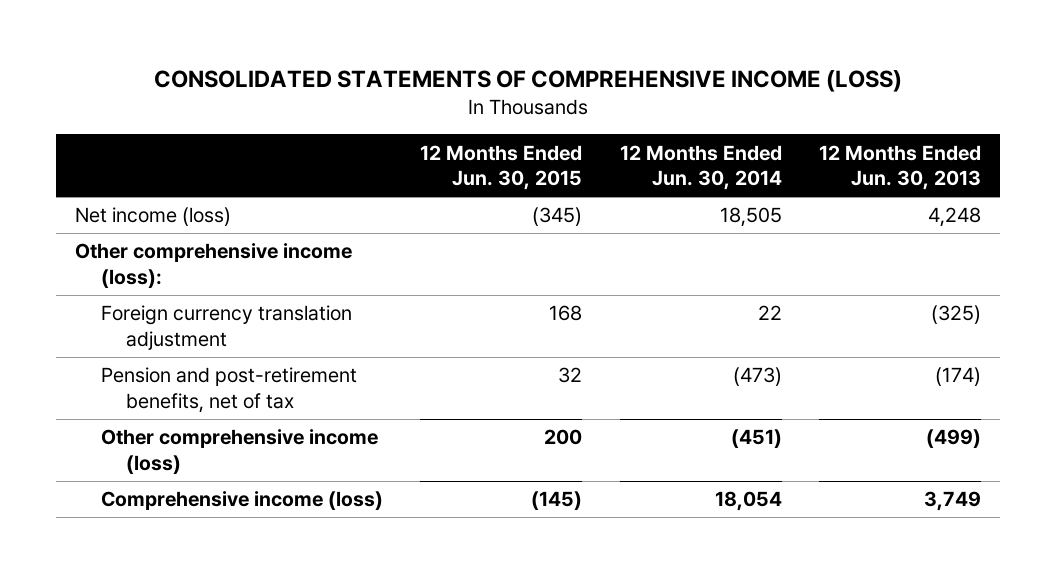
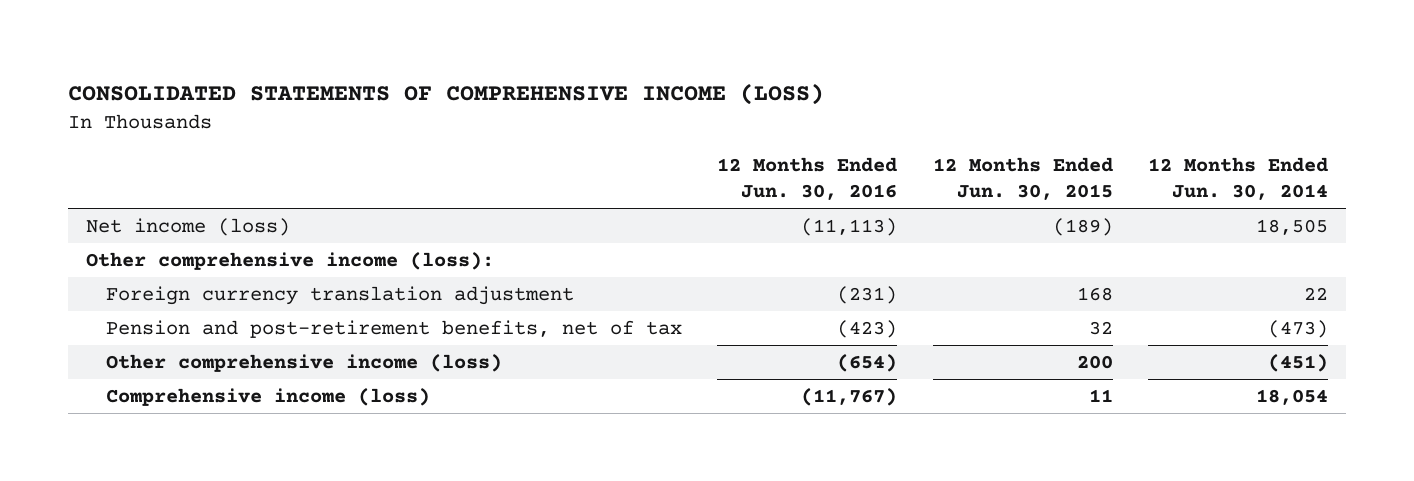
[819,144,982,191] 12 Months Ended Jun. 30, 2013 -> none
none -> [717,156,898,201] 12 Months Ended Jun. 30, 2016
[532,207,583,227] (345) -> [1052,217,1113,236] (189)
[531,491,583,511] (145) -> [1088,388,1113,402] 11

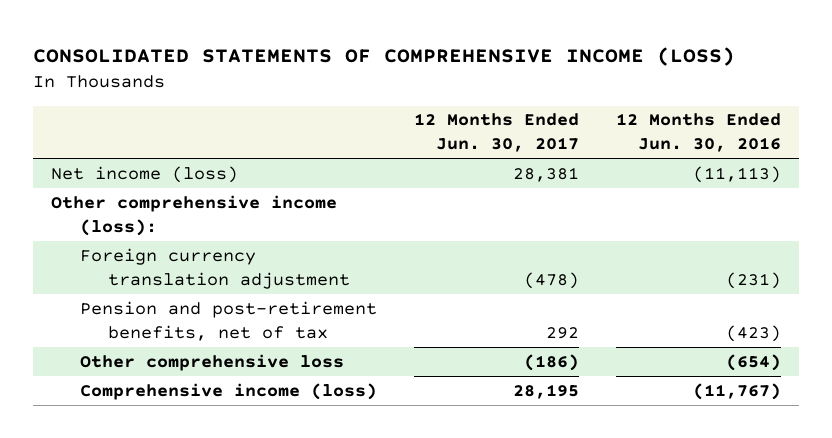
[932,156,1113,201] 12 Months Ended Jun. 30, 2015 -> none
[1148,156,1329,201] 12 Months Ended Jun. 30, 2014 -> none
none -> [413,113,579,153] 12 Months Ended Jun. 30, 2017
[105,353,502,372] Other comprehensive income (loss) -> [79,353,344,371] Other comprehensive loss

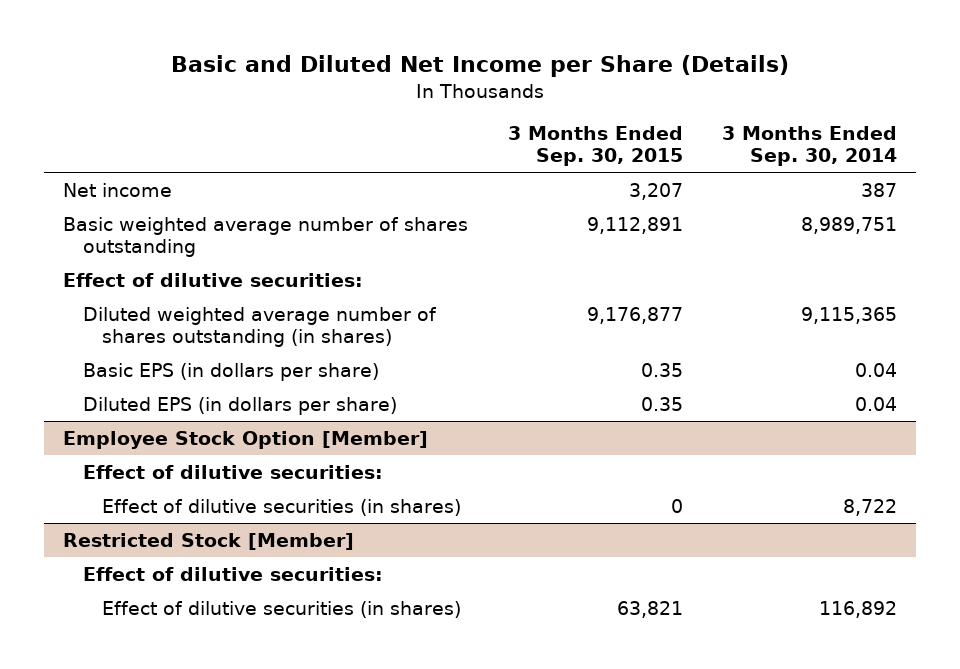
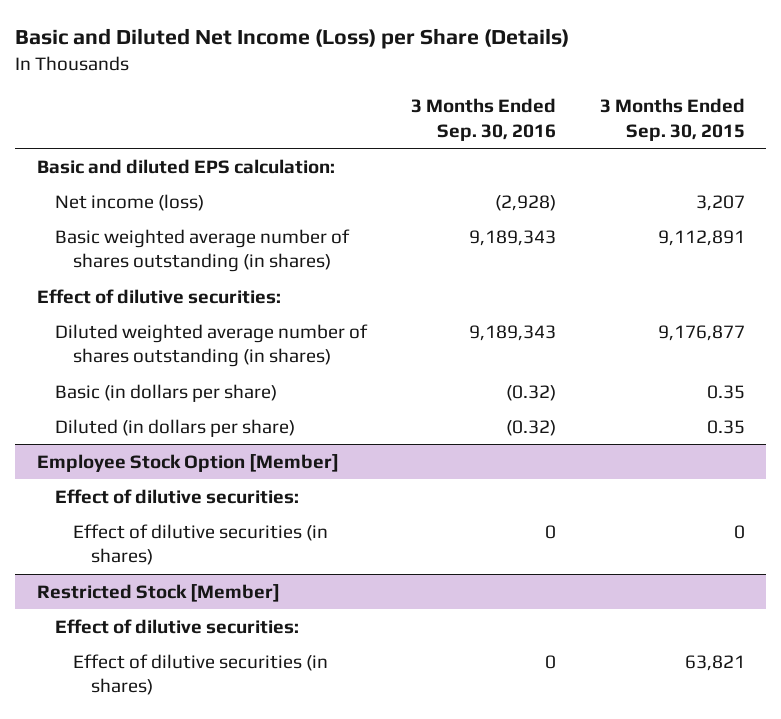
[171,55,790,78] Basic and Diluted Net Income per Share (Details) -> [15,28,570,50] Basic and Diluted Net Income (Loss) per Share (Details)
[721,126,897,166] 3 Months Ended Sep. 30, 2014 -> none
none -> [410,98,556,141] 3 Months Ended Sep. 30, 2016
none -> [36,158,335,174] Basic and diluted EPS calculation:
[63,183,173,198] Net income -> [54,193,204,211] Net income (loss)
[63,217,469,257] Basic weighted average number of shares outstanding -> [54,228,350,273] Basic weighted average number of shares outstanding (in shares)
[82,363,379,382] Basic EPS (in dollars per share) -> [54,383,277,402] Basic (in dollars per share)
[82,397,397,416] Diluted EPS (in dollars per share) -> [54,418,295,437] Diluted (in dollars per share)

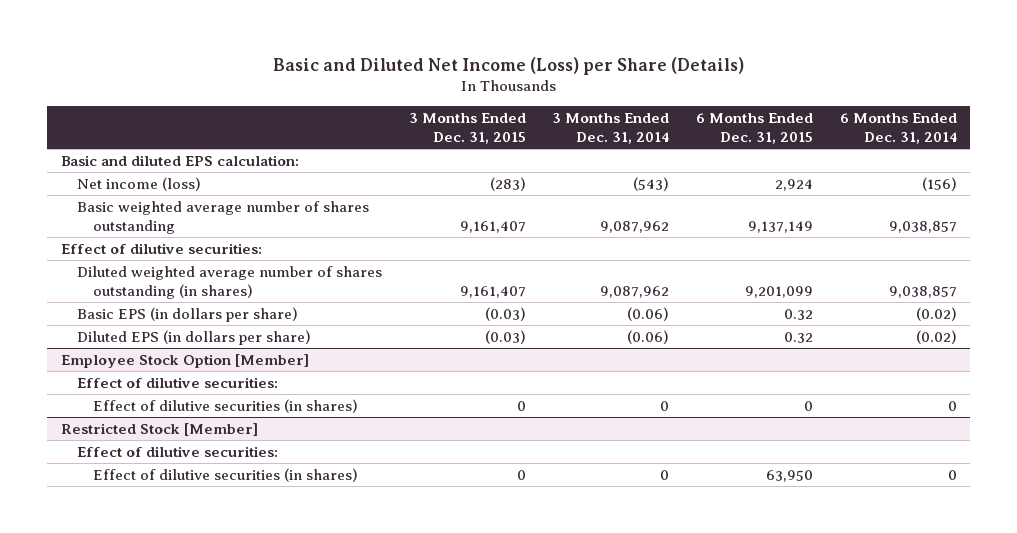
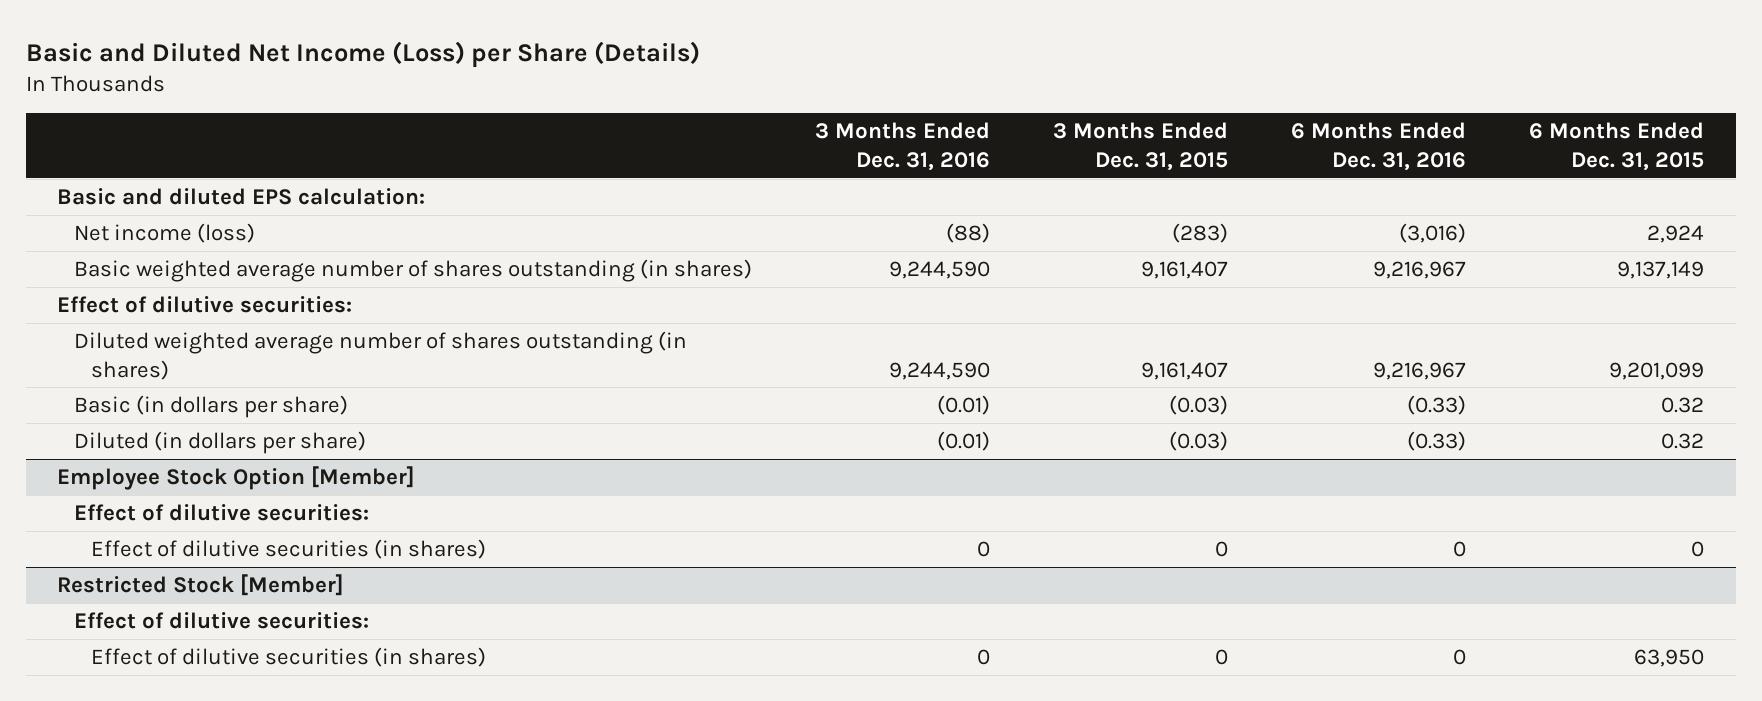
[552,112,670,144] 3 Months Ended Dec. 31, 2014 -> none
[839,112,957,144] 6 Months Ended Dec. 31, 2014 -> none
none -> [815,122,991,171] 3 Months Ended Dec. 31, 2016
none -> [1291,122,1467,171] 6 Months Ended Dec. 31, 2016
[77,200,370,234] Basic weighted average number of shares outstanding -> [74,258,753,282] Basic weighted average number of shares outstanding (in shares)
[77,306,299,322] Basic EPS (in dollars per share) -> [74,394,349,418] Basic (in dollars per share)
[77,329,312,345] Diluted EPS (in dollars per share) -> [74,430,367,454] Diluted (in dollars per share)

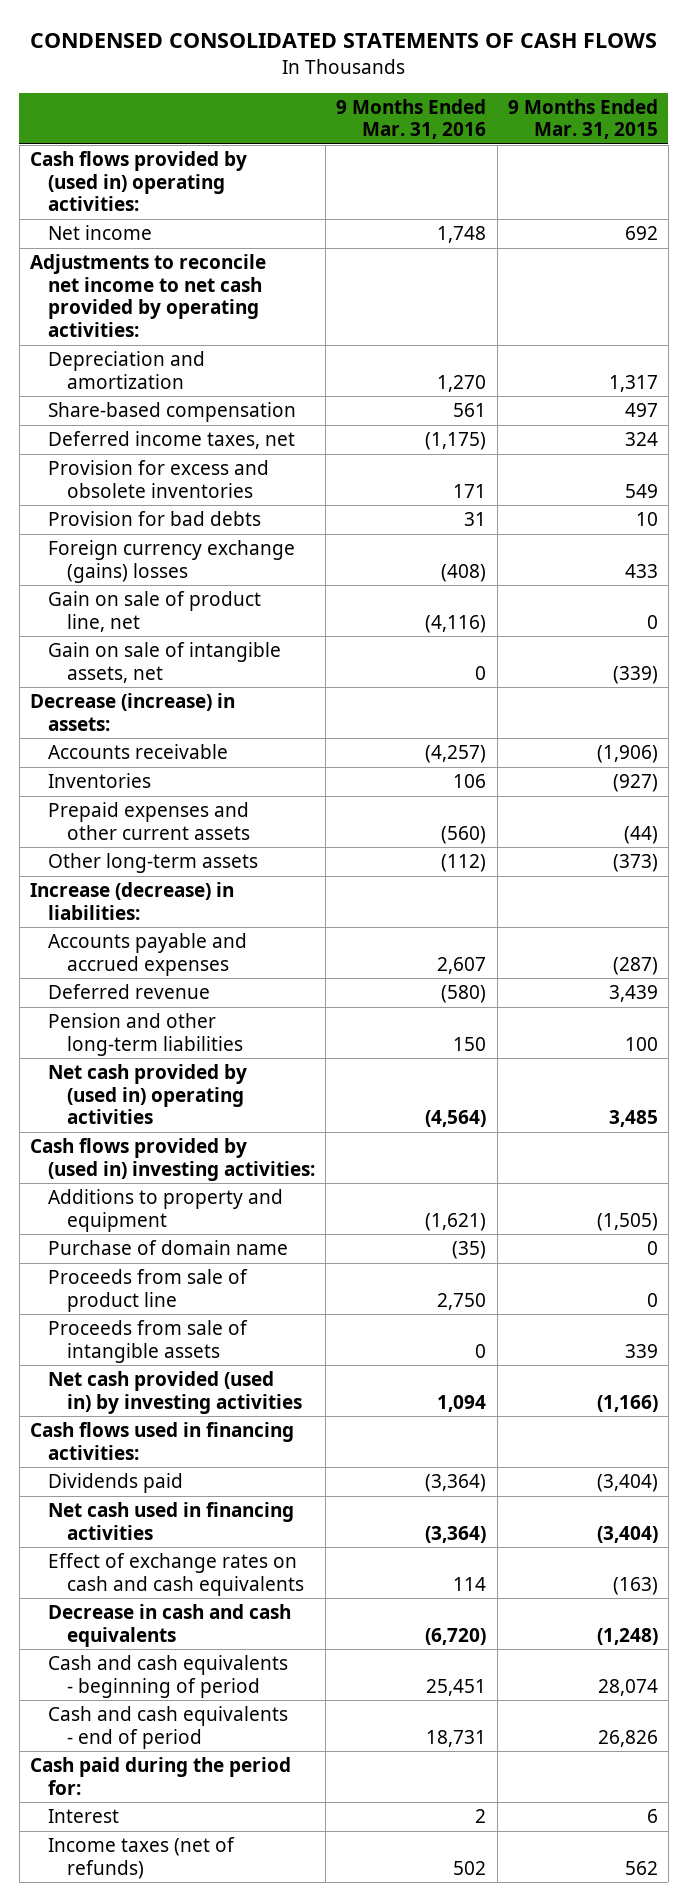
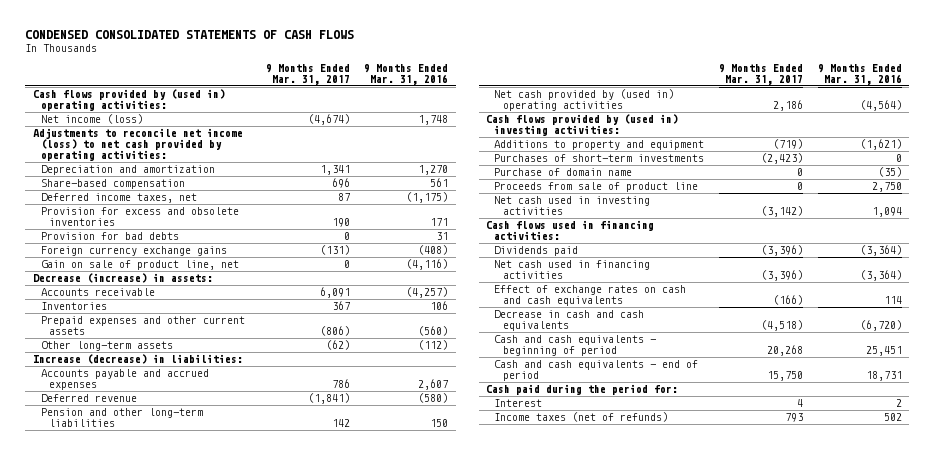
[507,98,658,140] 9 Months Ended Mar. 31, 2015 -> none
none -> [265,63,350,85] 9 Months Ended Mar. 31, 2017
[48,225,153,241] Net income -> [40,114,143,125] Net income (loss)
[29,254,266,338] Adjustments to reconcile net income to net cash provided by operating activities: -> [32,128,243,162] Adjustments to reconcile net income (loss) to net cash provided by operating activities:
[48,540,296,583] Foreign currency exchange (gains) losses -> [40,246,227,257] Foreign currency exchange gains
[48,642,282,683] Gain on sale of intangible assets, net -> none
none -> [494,154,705,163] Purchases of short-term investments
[48,1320,249,1363] Proceeds from sale of intangible assets -> none
[48,1371,302,1414] Net cash provided (used in) by investing activities -> [494,196,651,216] Net cash used in investing activities

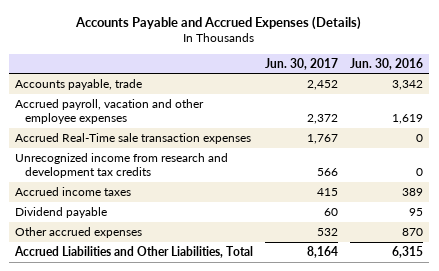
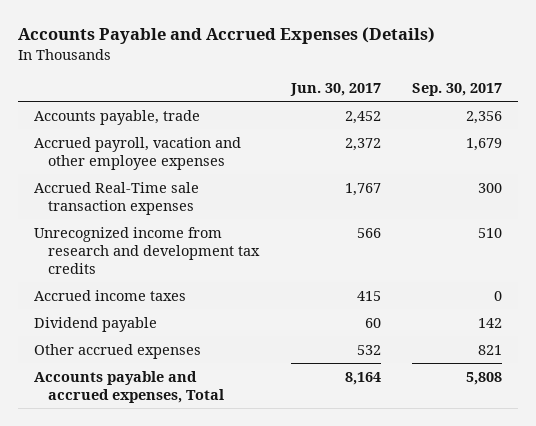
[350,57,424,70] Jun. 30, 2016 -> none
none -> [412,83,503,97] Sep. 30, 2017
[14,246,254,259] Accrued Liabilities and Other Liabilities, Total -> [33,370,225,403] Accounts payable and accrued expenses, Total

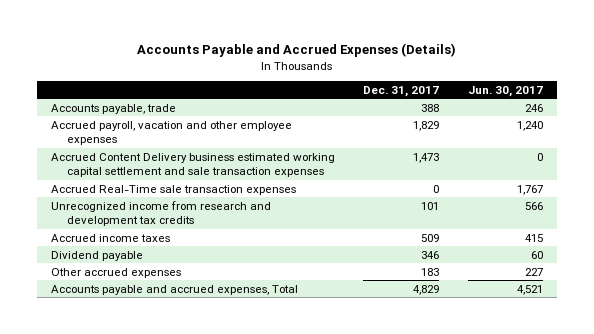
[412,83,503,97] Sep. 30, 2017 -> none
none -> [363,85,440,97] Dec. 31, 2017
[344,110,381,124] 2,452 -> [524,103,543,112] 246
[344,137,381,151] 2,372 -> [516,120,543,131] 1,240
none -> [50,152,335,178] Accrued Content Delivery business estimated working capital settlement and sale transaction expenses
[356,344,381,355] 532 -> [524,267,543,276] 227
[344,371,381,385] 8,164 -> [516,284,543,295] 4,521

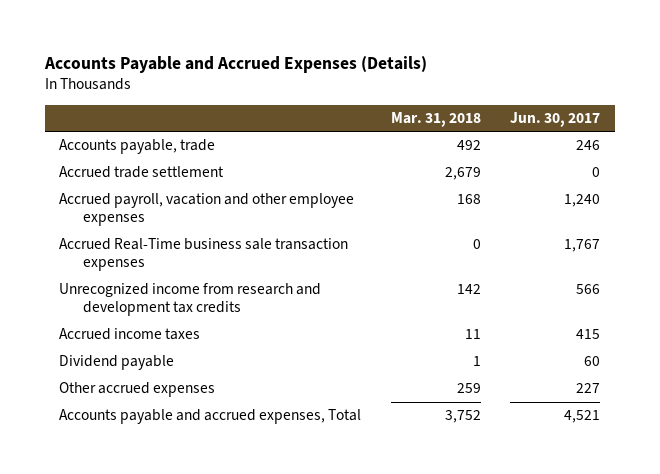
[363,85,440,97] Dec. 31, 2017 -> none
none -> [390,112,481,128] Mar. 31, 2018
none -> [59,166,225,179] Accrued trade settlement
[50,152,335,178] Accrued Content Delivery business estimated working capital settlement and sale transaction expenses -> none
[50,184,296,195] Accrued Real-Time sale transaction expenses -> [59,238,349,272] Accrued Real-Time business sale transaction expenses

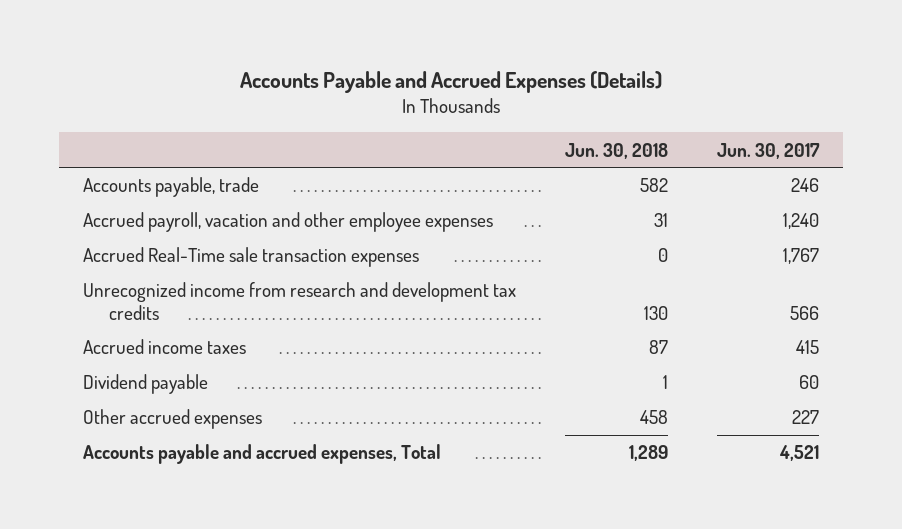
[390,112,481,128] Mar. 31, 2018 -> none
none -> [565,142,669,159] Jun. 30, 2018
[59,166,225,179] Accrued trade settlement -> none
[59,238,349,272] Accrued Real-Time business sale transaction expenses -> [83,247,420,268] Accrued Real-Time sale transaction expenses

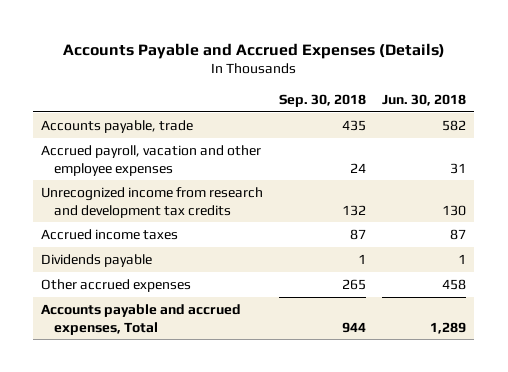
[716,142,820,159] Jun. 30, 2017 -> none
none -> [279,93,367,107] Sep. 30, 2018
[83,247,420,268] Accrued Real-Time sale transaction expenses -> none
[83,374,209,395] Dividend payable -> [41,253,153,267] Dividends payable

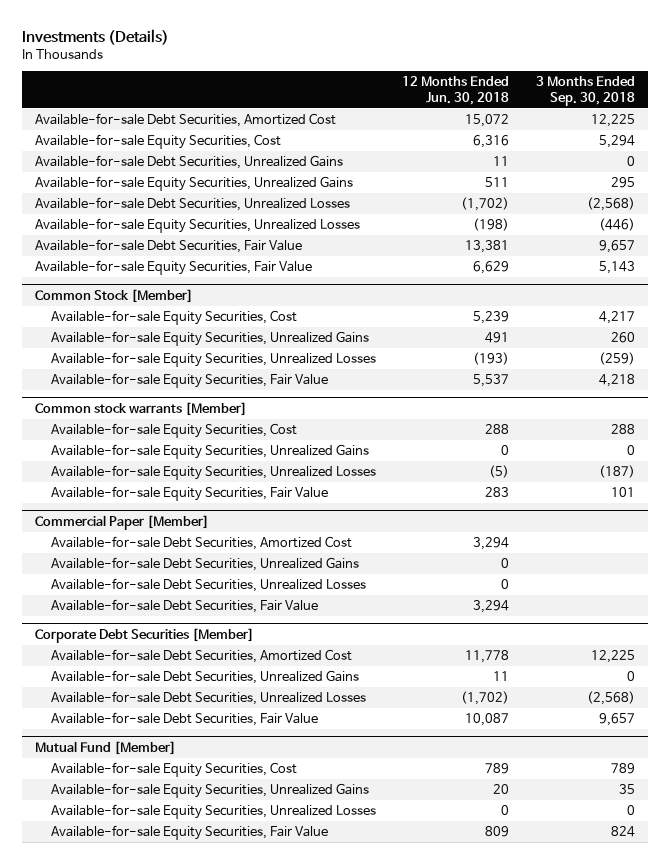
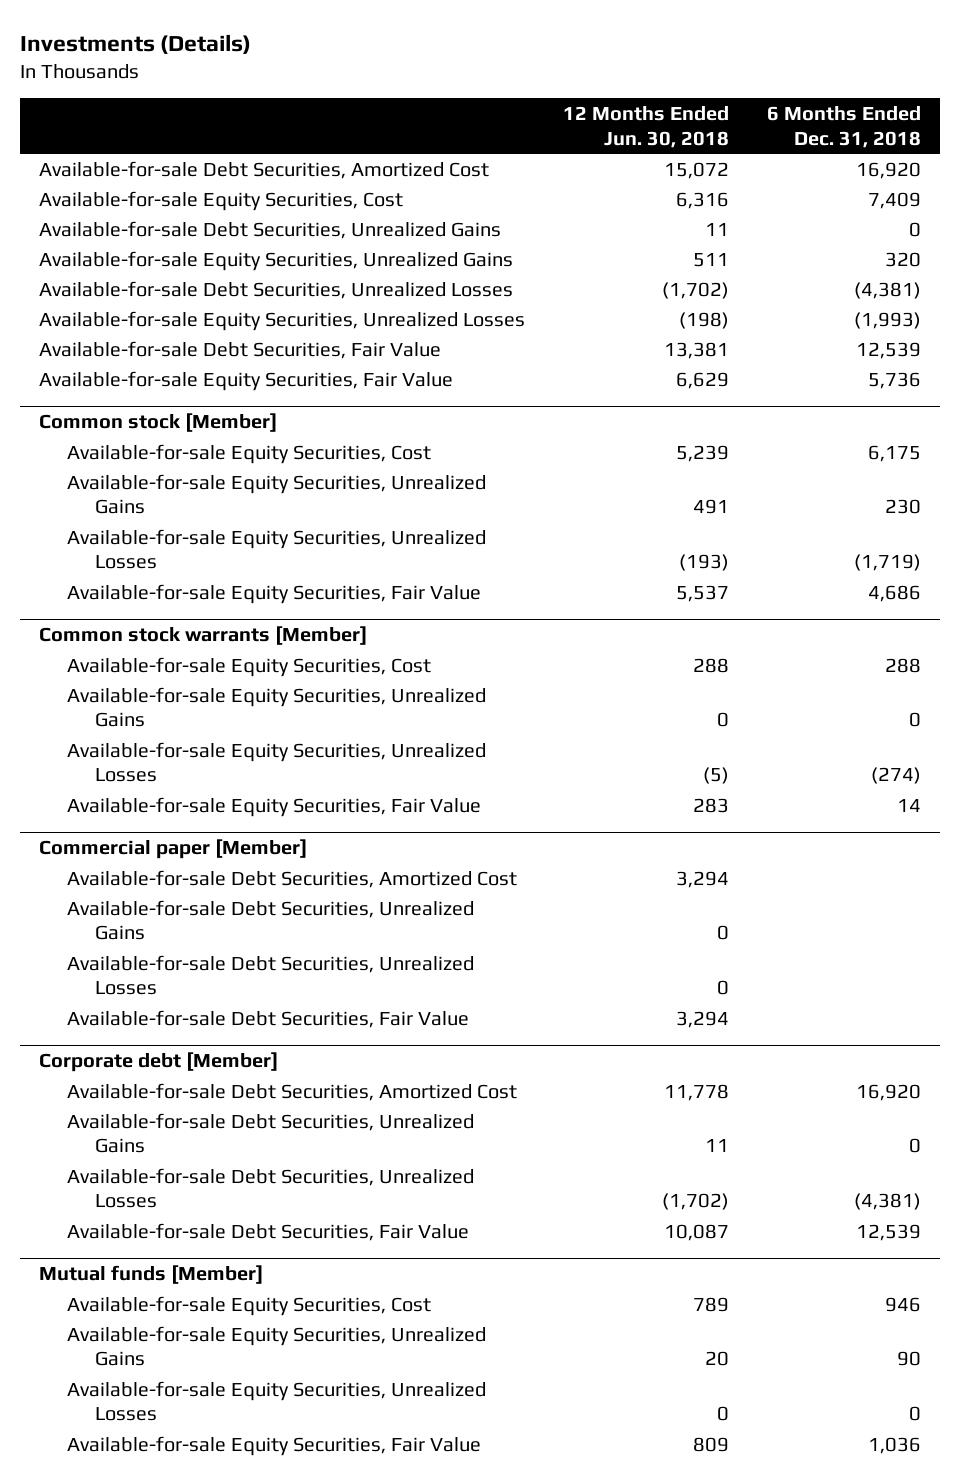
[535,76,635,107] 3 Months Ended Sep. 30, 2018 -> none
none -> [766,106,921,148] 6 Months Ended Dec. 31, 2018
[35,288,194,303] Common Stock [Member] -> [39,413,278,433] Common stock [Member]
[35,514,210,530] Commercial Paper [Member] -> [39,839,308,860] Commercial paper [Member]
[35,627,255,643] Corporate Debt Securities [Member] -> [39,1052,279,1073] Corporate debt [Member]
[35,740,177,755] Mutual Fund [Member] -> [39,1265,264,1285] Mutual funds [Member]

